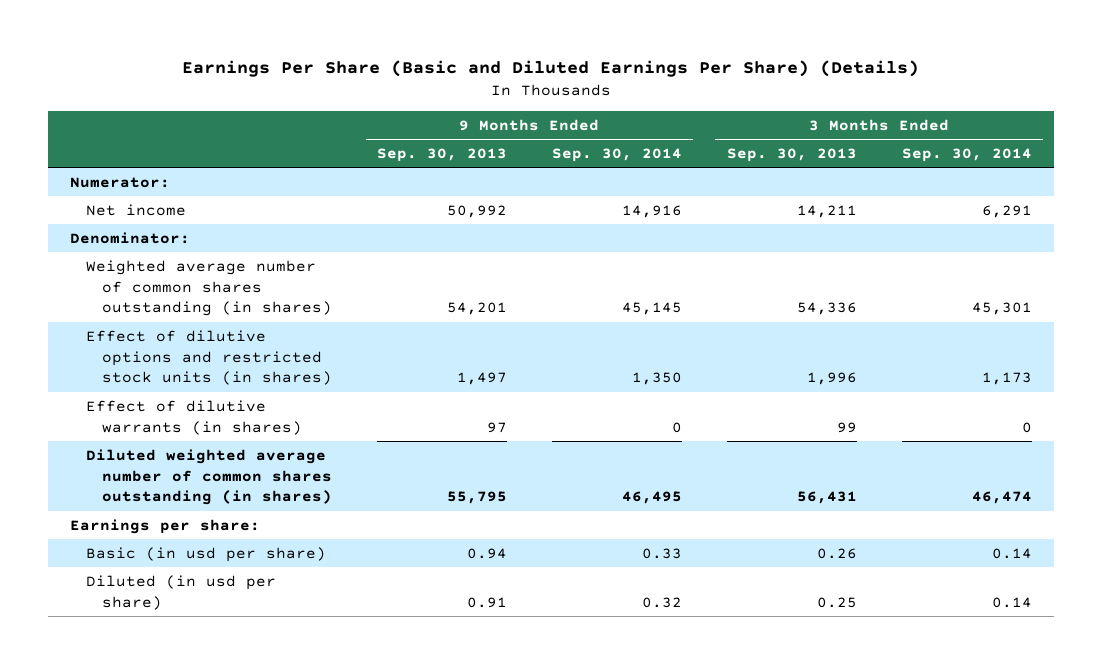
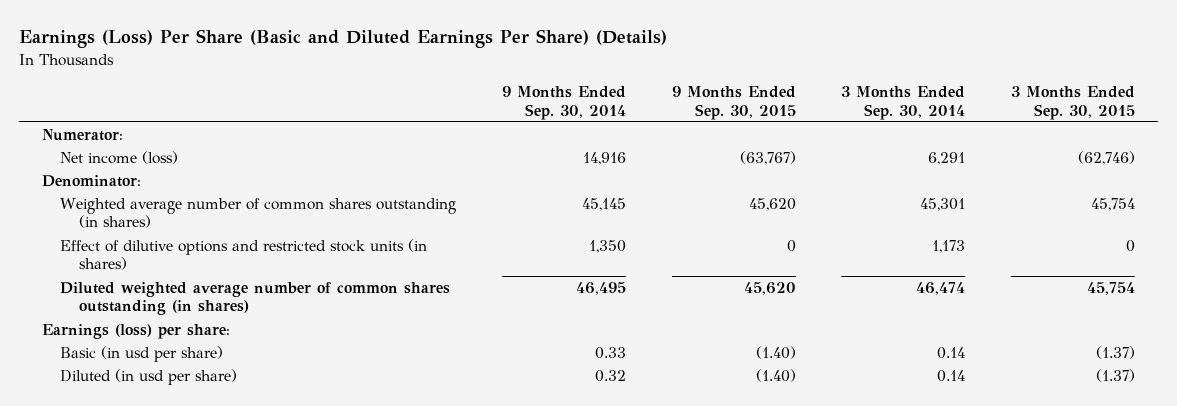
[181,60,919,78] Earnings Per Share (Basic and Diluted Earnings Per Share) (Details) -> [19,29,668,49] Earnings (Loss) Per Share (Basic and Diluted Earnings Per Share) (Details)
[376,148,507,163] Sep. 30, 2013 -> none
[726,148,857,163] Sep. 30, 2013 -> none
none -> [671,86,796,120] 9 Months Ended Sep. 30, 2015
none -> [1011,86,1136,120] 3 Months Ended Sep. 30, 2015
[86,203,187,216] Net income -> [60,151,179,165] Net income (loss)
[86,399,302,435] Effect of dilutive warrants (in shares) -> none
[70,518,261,534] Earnings per share: -> [41,324,230,340] Earnings (loss) per share:

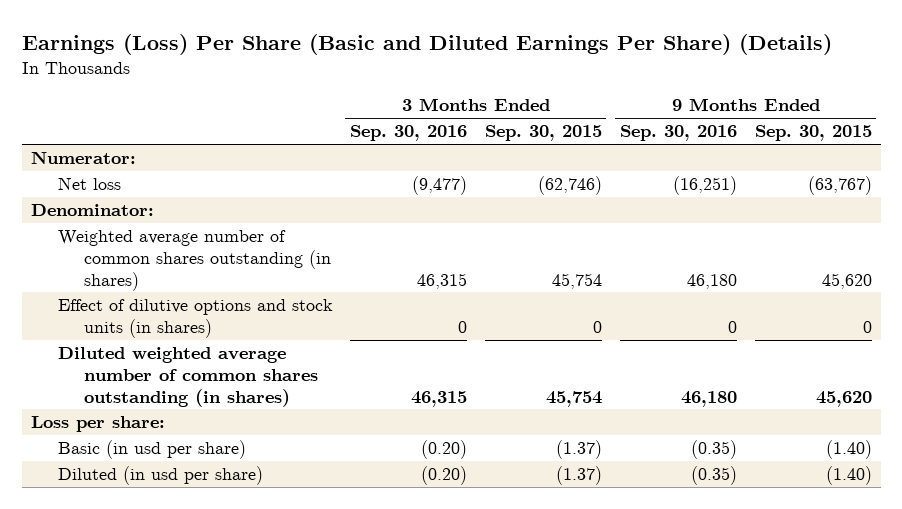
[501,86,626,120] 9 Months Ended Sep. 30, 2014 -> none
[841,86,966,120] 3 Months Ended Sep. 30, 2014 -> none
none -> [349,125,467,142] Sep. 30, 2016
none -> [619,125,737,142] Sep. 30, 2016
[60,151,179,165] Net income (loss) -> [57,177,121,191] Net loss
[60,239,428,271] Effect of dilutive options and restricted stock units (in shares) -> [57,299,333,338] Effect of dilutive options and stock units (in shares)
[41,324,230,340] Earnings (loss) per share: -> [30,416,165,433] Loss per share:

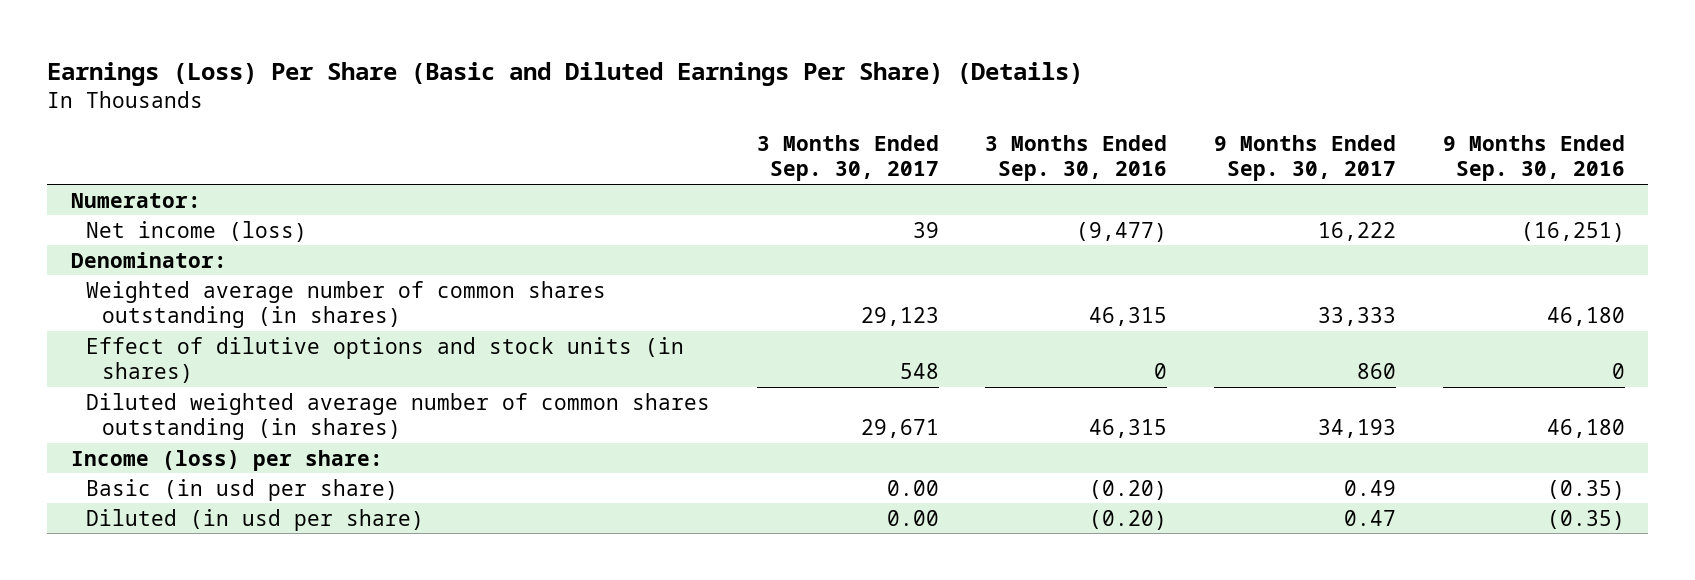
[484,125,602,142] Sep. 30, 2015 -> none
[754,125,872,142] Sep. 30, 2015 -> none
none -> [756,135,939,182] 3 Months Ended Sep. 30, 2017
none -> [1214,135,1397,182] 9 Months Ended Sep. 30, 2017
[57,177,121,191] Net loss -> [86,220,308,242] Net income (loss)
[30,416,165,433] Loss per share: -> [70,449,383,471] Income (loss) per share:

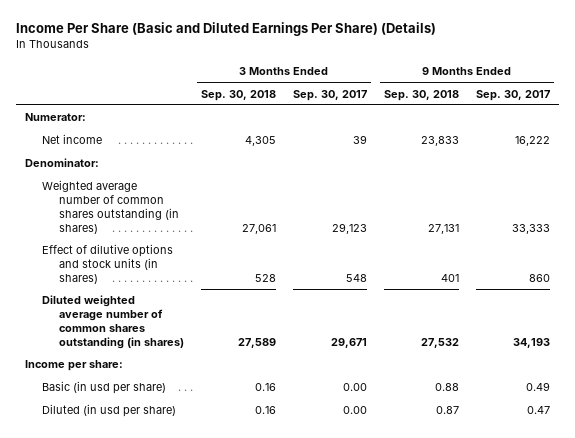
[47,61,1084,86] Earnings (Loss) Per Share (Basic and Diluted Earnings Per Share) (Details) -> [16,22,437,37] Income Per Share (Basic and Diluted Earnings Per Share) (Details)
[985,135,1168,182] 3 Months Ended Sep. 30, 2016 -> none
[1442,135,1625,182] 9 Months Ended Sep. 30, 2016 -> none
none -> [201,89,277,101] Sep. 30, 2018
none -> [384,89,460,101] Sep. 30, 2018
[86,220,308,242] Net income (loss) -> [41,134,102,145] Net income
[70,449,383,471] Income (loss) per share: -> [24,360,123,372] Income per share:

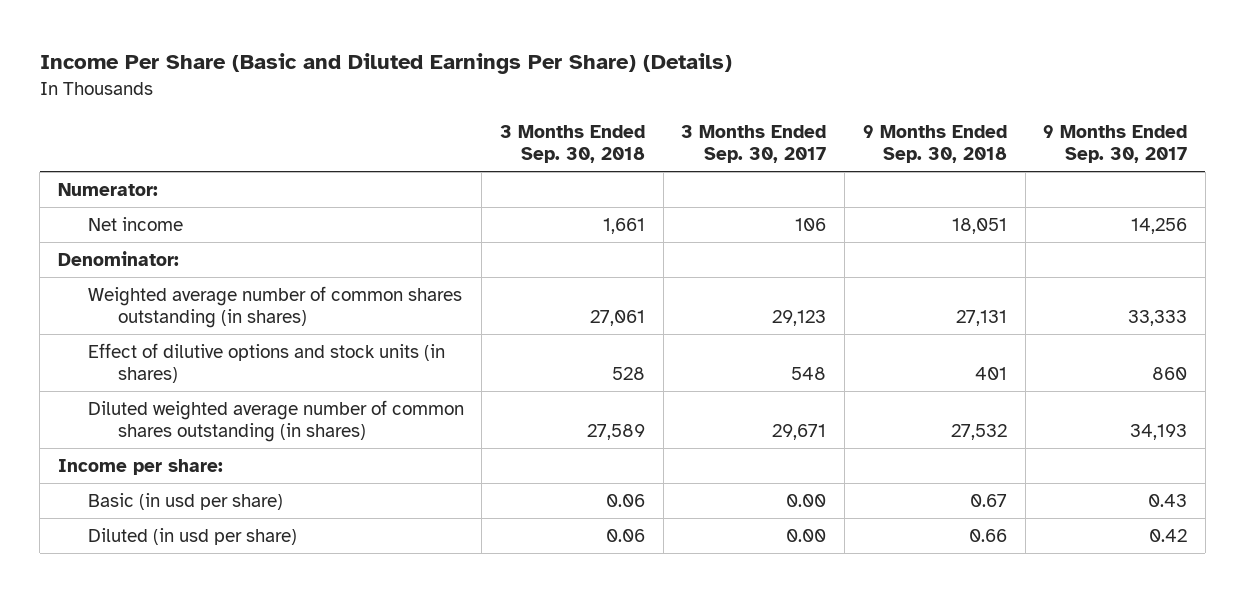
[245,136,277,147] 4,305 -> [603,217,646,234] 1,661
[353,135,368,145] 39 -> [795,217,827,231] 106
[421,136,460,147] 23,833 -> [951,217,1007,234] 18,051
[515,136,551,147] 16,222 -> [1131,217,1188,234] 14,256
[255,383,277,392] 0.16 -> [606,493,646,507] 0.06
[435,383,460,392] 0.88 -> [969,493,1007,507] 0.67
[526,382,551,392] 0.49 -> [1148,493,1188,507] 0.43
[255,406,277,415] 0.16 -> [606,528,646,542] 0.06
[436,406,460,415] 0.87 -> [968,528,1007,542] 0.66
[527,406,551,415] 0.47 -> [1149,528,1188,542] 0.42

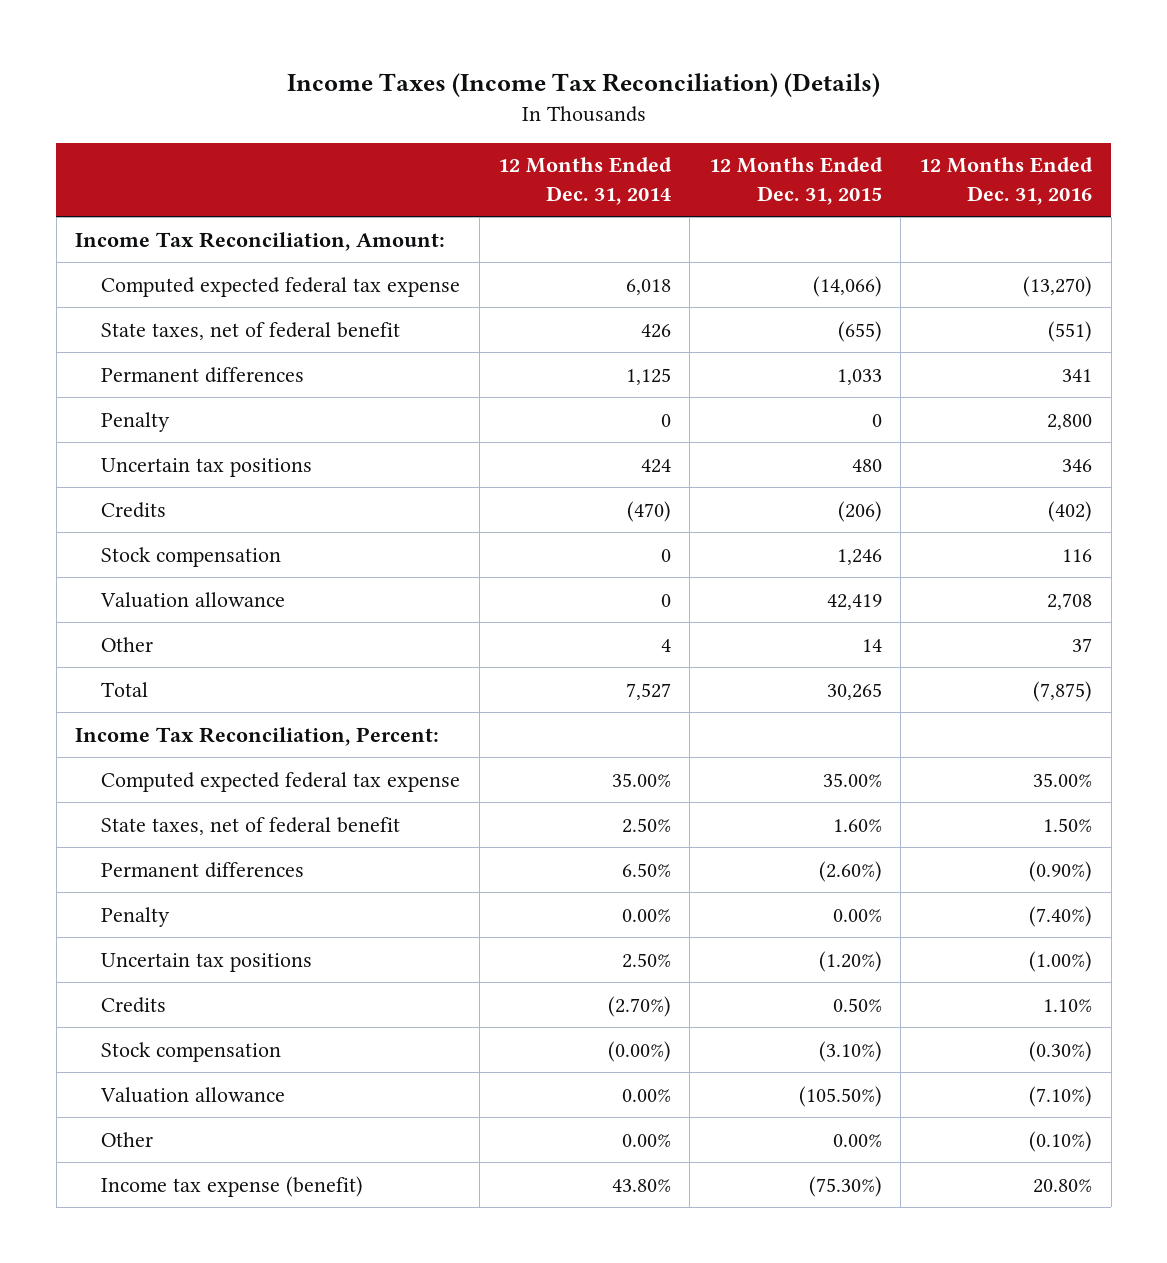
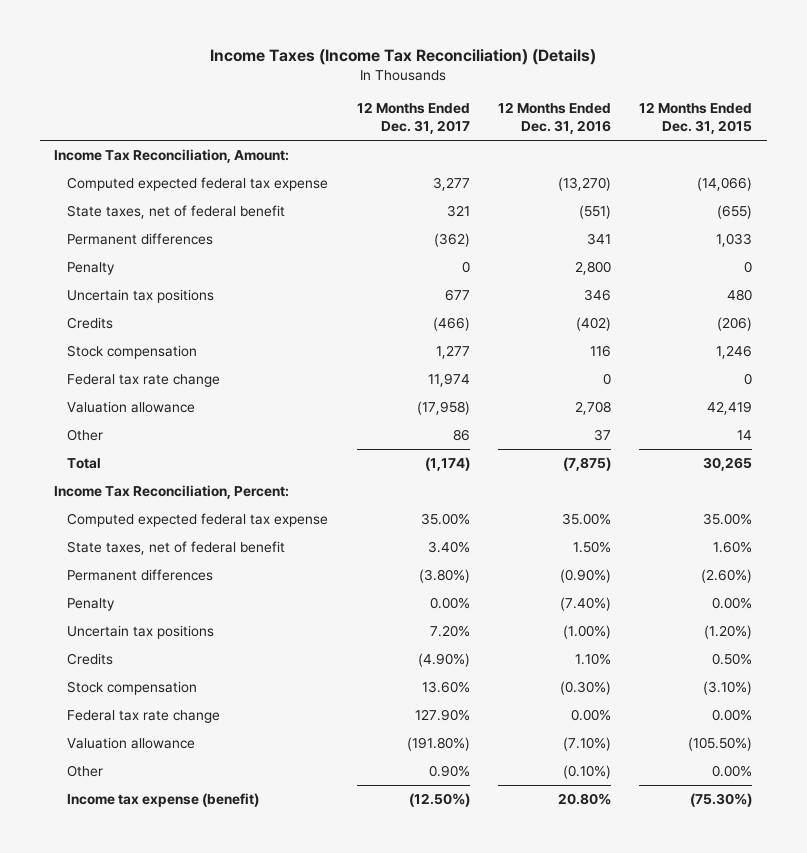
[498,157,673,206] 12 Months Ended Dec. 31, 2014 -> none
none -> [356,102,470,135] 12 Months Ended Dec. 31, 2017
none -> [67,373,221,387] Federal tax rate change
none -> [67,709,221,723] Federal tax rate change

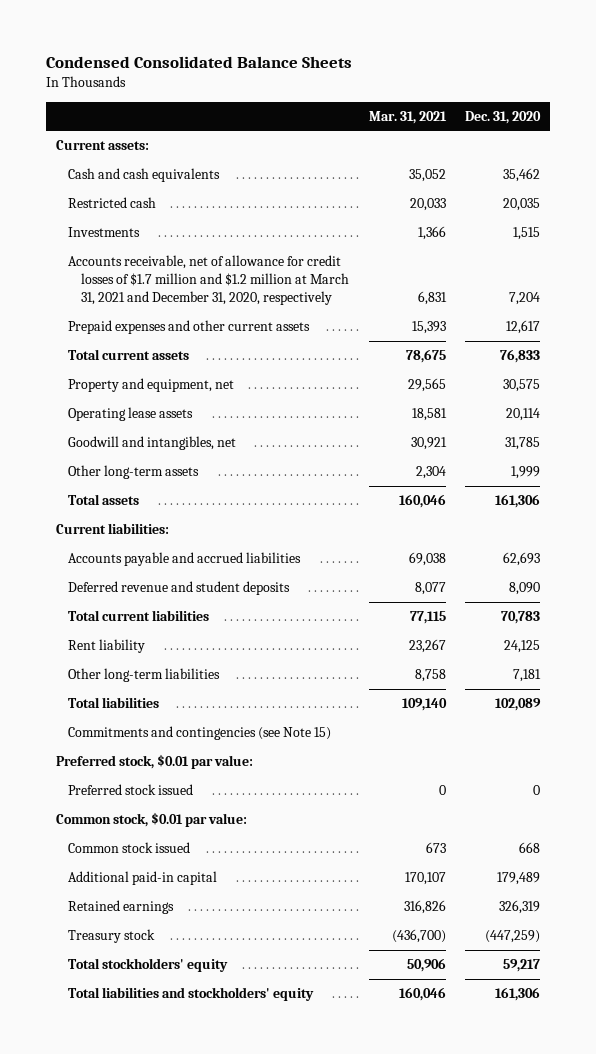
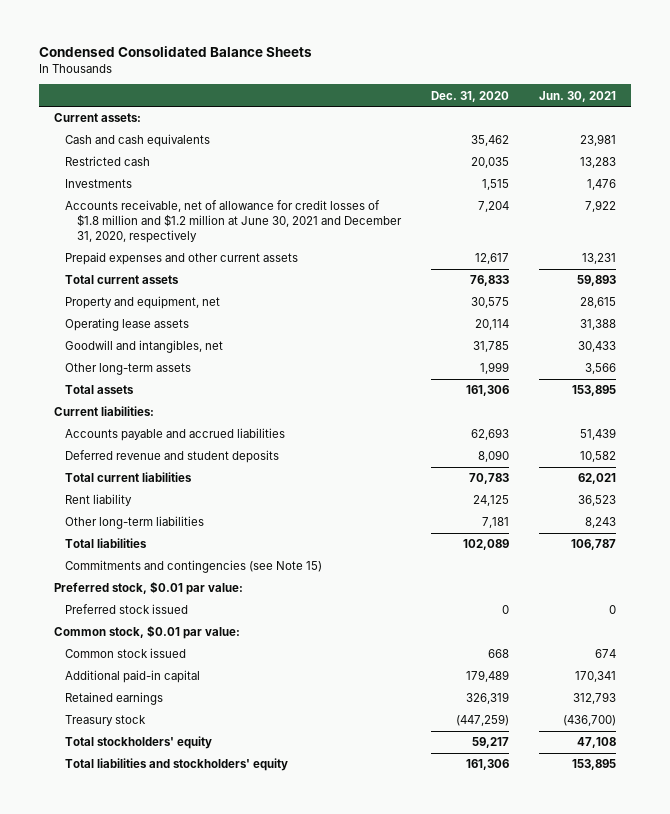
[368,110,447,124] Mar. 31, 2021 -> none
none -> [539,90,617,102] Jun. 30, 2021
[68,255,350,306] Accounts receivable, net of allowance for credit losses of $1.7 million and $1.2 million at March 31, 2021 and December 31, 2020, respectively -> [65,200,403,244] Accounts receivable, net of allowance for credit losses of $1.8 million and $1.2 million at June 30, 2021 and December 31, 2020, respectively

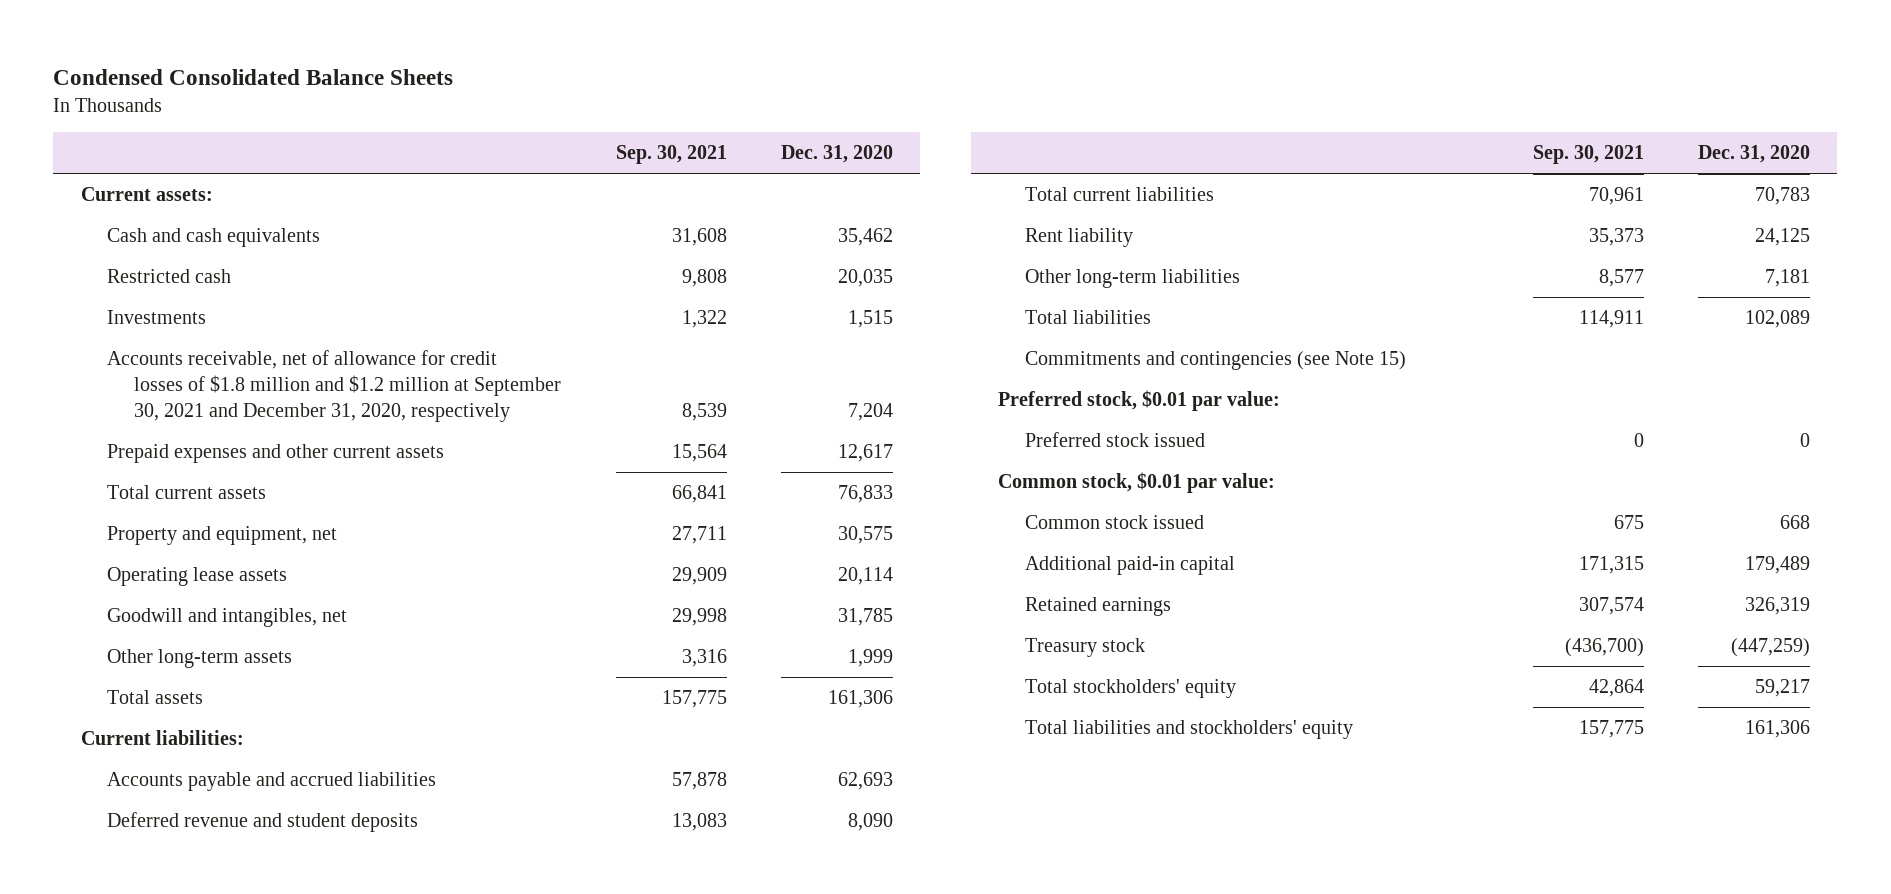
[539,90,617,102] Jun. 30, 2021 -> none
none -> [615,145,727,165] Sep. 30, 2021
[65,200,403,244] Accounts receivable, net of allowance for credit losses of $1.8 million and $1.2 million at June 30, 2021 and December 31, 2020, respectively -> [107,350,562,423] Accounts receivable, net of allowance for credit losses of $1.8 million and $1.2 million at September 30, 2021 and December 31, 2020, respectively

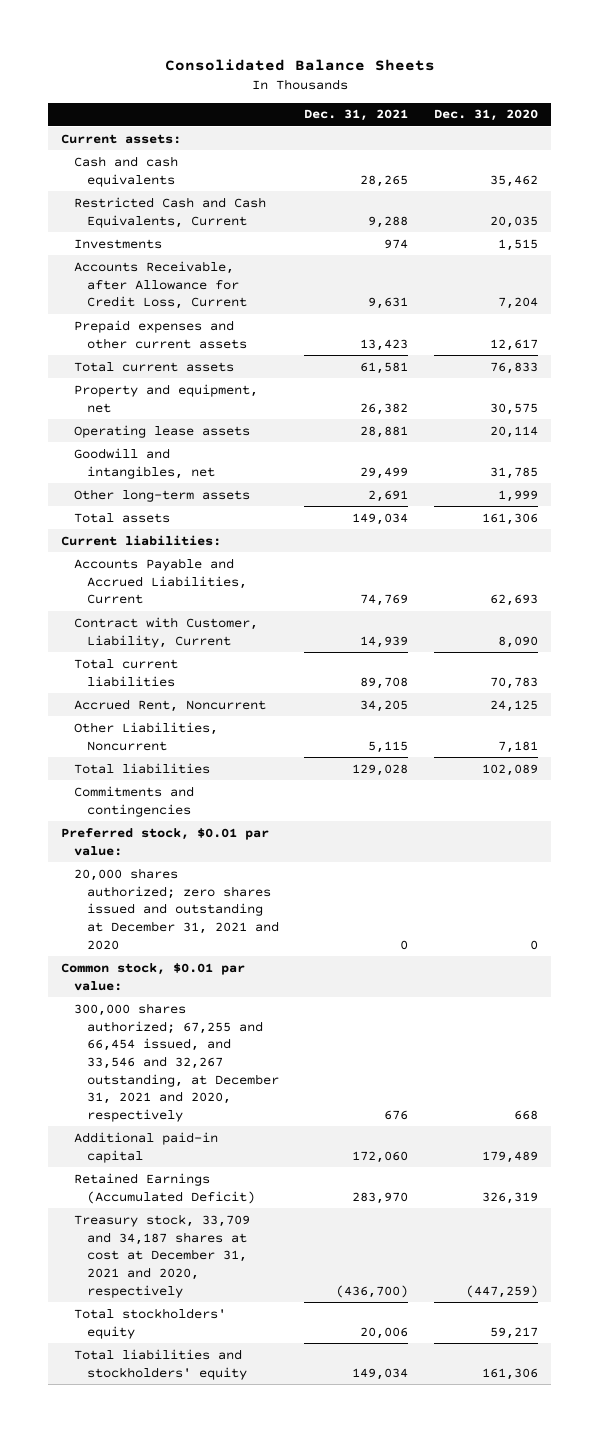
[53,68,454,85] Condensed Consolidated Balance Sheets -> [164,58,435,71] Consolidated Balance Sheets
[615,145,727,165] Sep. 30, 2021 -> none
none -> [304,109,409,122] Dec. 31, 2021
[107,269,232,284] Restricted cash -> [73,196,266,228] Restricted Cash and Cash Equivalents, Current
[107,350,562,423] Accounts receivable, net of allowance for credit losses of $1.8 million and $1.2 million at September 30, 2021 and December 31, 2020, respectively -> [73,260,247,310] Accounts Receivable, after Allowance for Credit Loss, Current
[107,812,419,833] Deferred revenue and student deposits -> none
[107,772,437,792] Accounts payable and accrued liabilities -> [73,557,247,605] Accounts Payable and Accrued Liabilities, Current
none -> [73,616,258,648] Contract with Customer, Liability, Current
[1024,228,1133,248] Rent liability -> [73,698,266,712] Accrued Rent, Noncurrent
[1024,269,1240,289] Other long-term liabilities -> [73,721,218,751] Other Liabilities, Noncurrent
[1024,351,1406,371] Commitments and contingencies (see Note 15) -> [73,785,194,817] Commitments and contingencies
[1024,432,1205,448] Preferred stock issued -> [73,867,279,950] 20,000 shares authorized; zero shares issued and outstanding at December 31, 2021 and 2020
[1024,515,1204,530] Common stock issued -> [73,1002,279,1122] 300,000 shares authorized; 67,255 and 66,454 issued, and 33,546 and 32,267 outstanding, at December 31, 2021 and 2020, respectively
[1024,597,1171,617] Retained earnings -> [73,1172,255,1204] Retained Earnings (Accumulated Deficit)
[1024,638,1145,658] Treasury stock -> [73,1213,250,1298] Treasury stock, 33,709 and 34,187 shares at cost at December 31, 2021 and 2020, respectively

